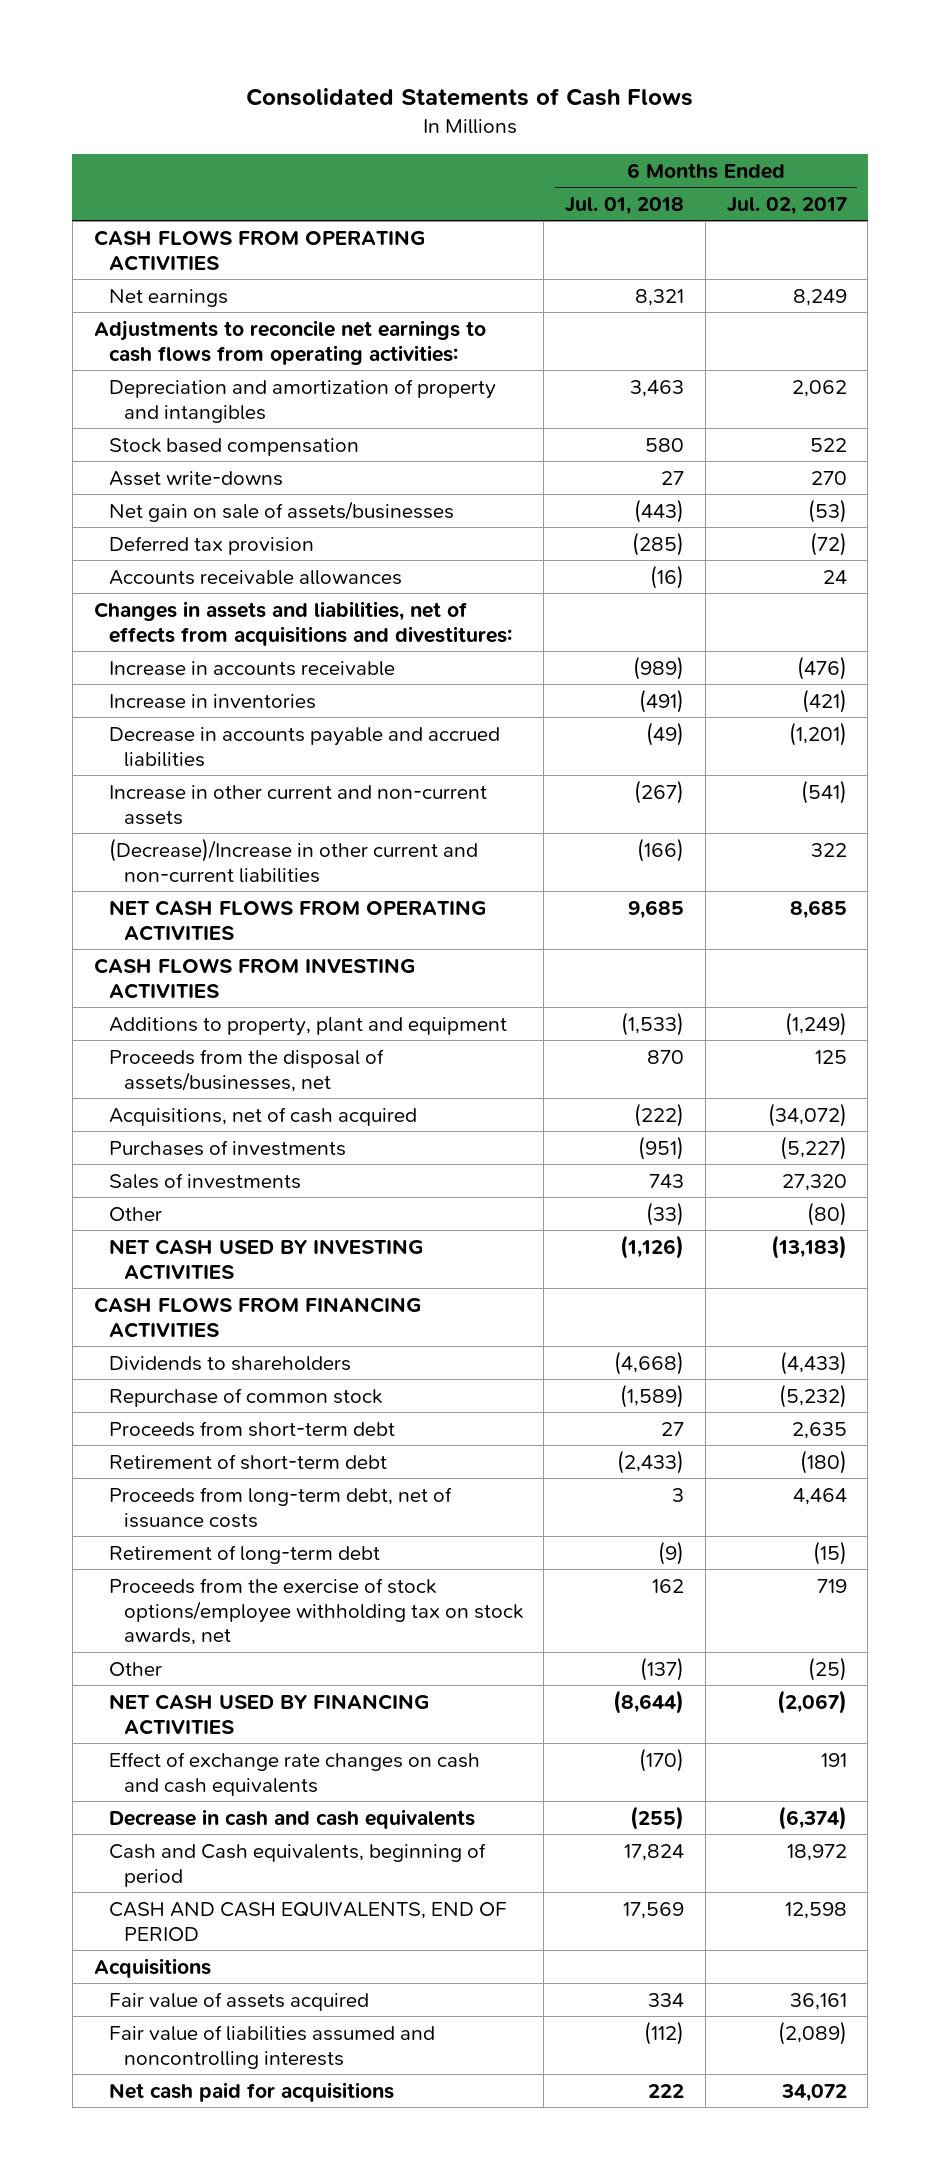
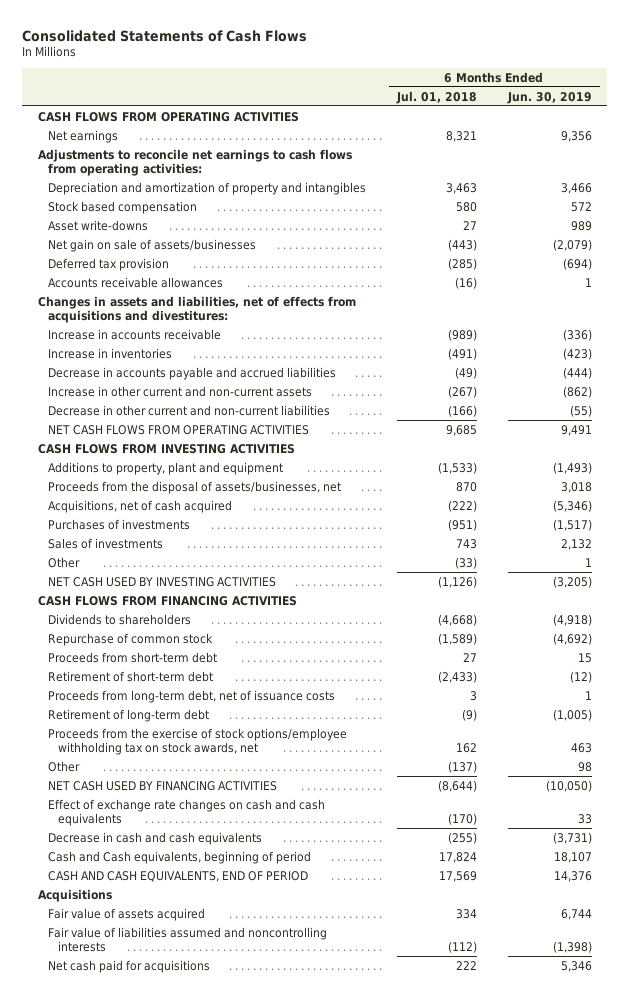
[726,196,847,215] Jul. 02, 2017 -> none
none -> [506,91,592,104] Jun. 30, 2019
[108,837,478,883] (Decrease)/Increase in other current and non-current liabilities -> [48,404,331,416] Decrease in other current and non-current liabilities

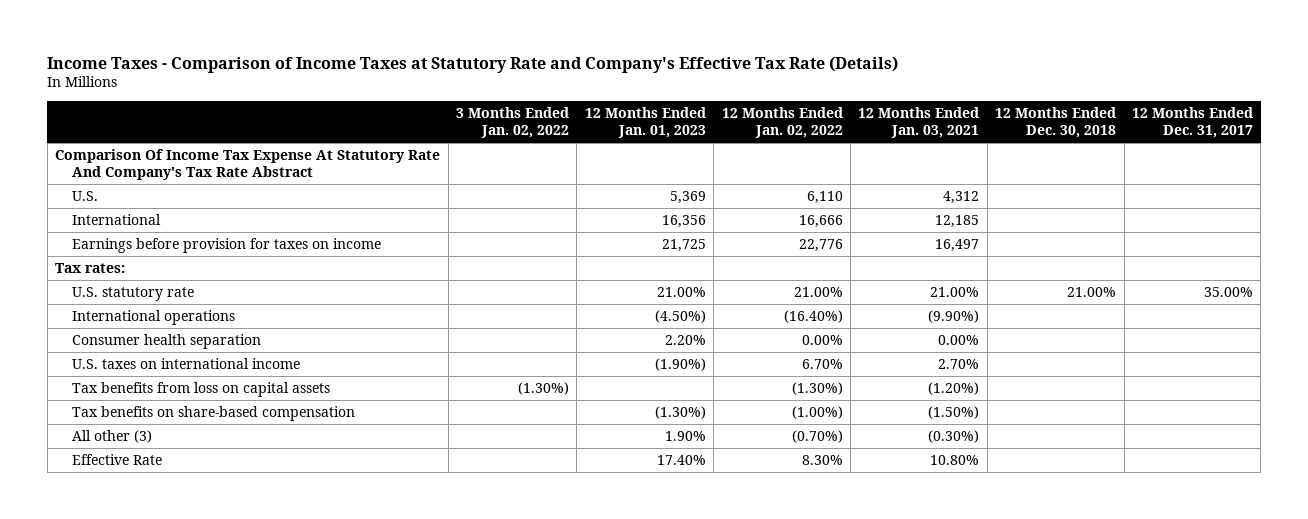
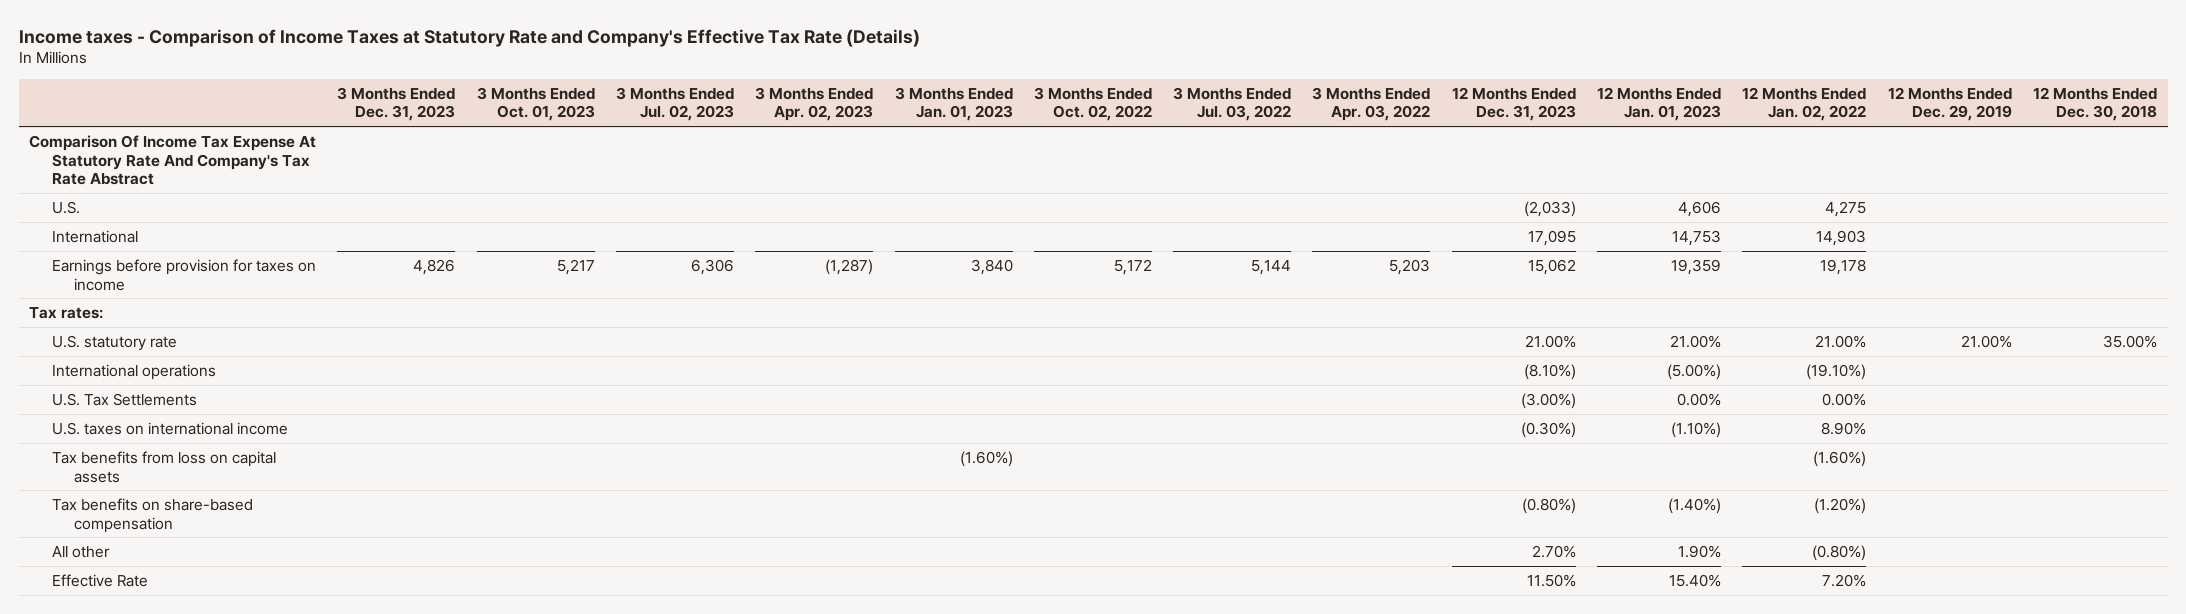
[47,55,899,73] Income Taxes - Comparison of Income Taxes at Statutory Rate and Company's Effective Tax Rate (Details) -> [18,28,920,47] Income taxes - Comparison of Income Taxes at Statutory Rate and Company's Effective Tax Rate (Details)
[456,107,570,139] 3 Months Ended Jan. 02, 2022 -> none
[858,107,980,139] 12 Months Ended Jan. 03, 2021 -> none
[1131,107,1253,139] 12 Months Ended Dec. 31, 2017 -> none
none -> [337,86,456,122] 3 Months Ended Dec. 31, 2023
none -> [476,86,595,122] 3 Months Ended Oct. 01, 2023
none -> [616,86,735,122] 3 Months Ended Jul. 02, 2023
none -> [755,86,874,122] 3 Months Ended Apr. 02, 2023
none -> [894,86,1013,122] 3 Months Ended Jan. 01, 2023
none -> [1033,86,1152,122] 3 Months Ended Oct. 02, 2022
none -> [1173,86,1292,122] 3 Months Ended Jul. 03, 2022
none -> [1312,86,1431,122] 3 Months Ended Apr. 03, 2022
none -> [1451,86,1576,122] 12 Months Ended Dec. 31, 2023
none -> [1887,86,2012,122] 12 Months Ended Dec. 29, 2019
[669,191,706,205] 5,369 -> [1678,200,1722,217] 4,606
[806,191,843,205] 6,110 -> [1825,200,1867,217] 4,275
[661,215,706,229] 16,356 -> [1672,229,1722,246] 14,753
[798,215,843,229] 16,666 -> [1816,229,1867,246] 14,903
[661,239,706,253] 21,725 -> [1671,258,1722,275] 19,359
[798,239,843,253] 22,776 -> [1820,258,1867,275] 19,178
[72,334,262,350] Consumer health separation -> none
[1067,287,1117,298] 21.00% -> [2102,334,2157,348] 35.00%
[654,310,706,324] (4.50%) -> [1667,363,1722,380] (5.00%)
[783,310,843,324] (16.40%) -> [1806,363,1867,380] (19.10%)
none -> [51,392,197,406] U.S. Tax Settlements
[654,358,706,372] (1.90%) -> [1671,421,1722,438] (1.10%)
[801,359,843,370] 6.70% -> [1821,421,1867,435] 8.90%
[791,382,843,396] (1.30%) -> [1813,450,1867,467] (1.60%)
[654,406,706,420] (1.30%) -> [1668,497,1722,514] (1.40%)
[791,406,843,420] (1.00%) -> [1814,497,1867,514] (1.20%)
[72,430,153,444] All other (3) -> [51,545,110,558] All other
[791,430,843,444] (0.70%) -> [1812,544,1867,561] (0.80%)
[656,455,706,466] 17.40% -> [1669,573,1722,587] 15.40%
[801,455,843,466] 8.30% -> [1822,573,1867,587] 7.20%

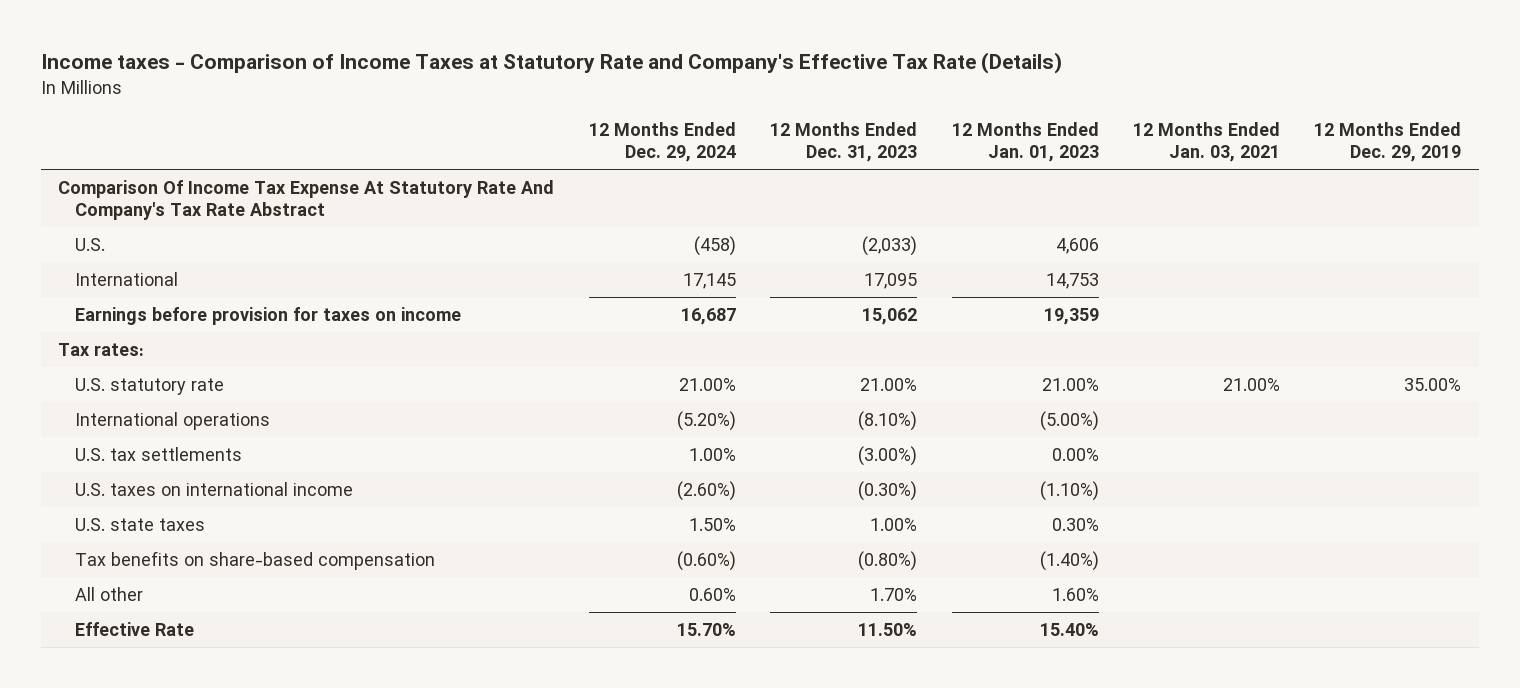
[337,86,456,122] 3 Months Ended Dec. 31, 2023 -> none
[476,86,595,122] 3 Months Ended Oct. 01, 2023 -> none
[616,86,735,122] 3 Months Ended Jul. 02, 2023 -> none
[755,86,874,122] 3 Months Ended Apr. 02, 2023 -> none
[894,86,1013,122] 3 Months Ended Jan. 01, 2023 -> none
[1033,86,1152,122] 3 Months Ended Oct. 02, 2022 -> none
[1173,86,1292,122] 3 Months Ended Jul. 03, 2022 -> none
[1312,86,1431,122] 3 Months Ended Apr. 03, 2022 -> none
[1742,86,1867,122] 12 Months Ended Jan. 02, 2022 -> none
[2032,86,2157,122] 12 Months Ended Dec. 30, 2018 -> none
none -> [588,121,736,163] 12 Months Ended Dec. 29, 2024
none -> [1133,121,1281,163] 12 Months Ended Jan. 03, 2021
[1960,334,2012,348] 21.00% -> [1404,377,1462,391] 35.00%
[51,392,197,406] U.S. Tax Settlements -> [75,446,243,461] U.S. tax settlements
[51,450,276,483] Tax benefits from loss on capital assets -> none
none -> [75,517,206,531] U.S. state taxes
[1531,544,1576,558] 2.70% -> [870,587,918,601] 1.70%
[1678,544,1722,558] 1.90% -> [1051,587,1099,601] 1.60%

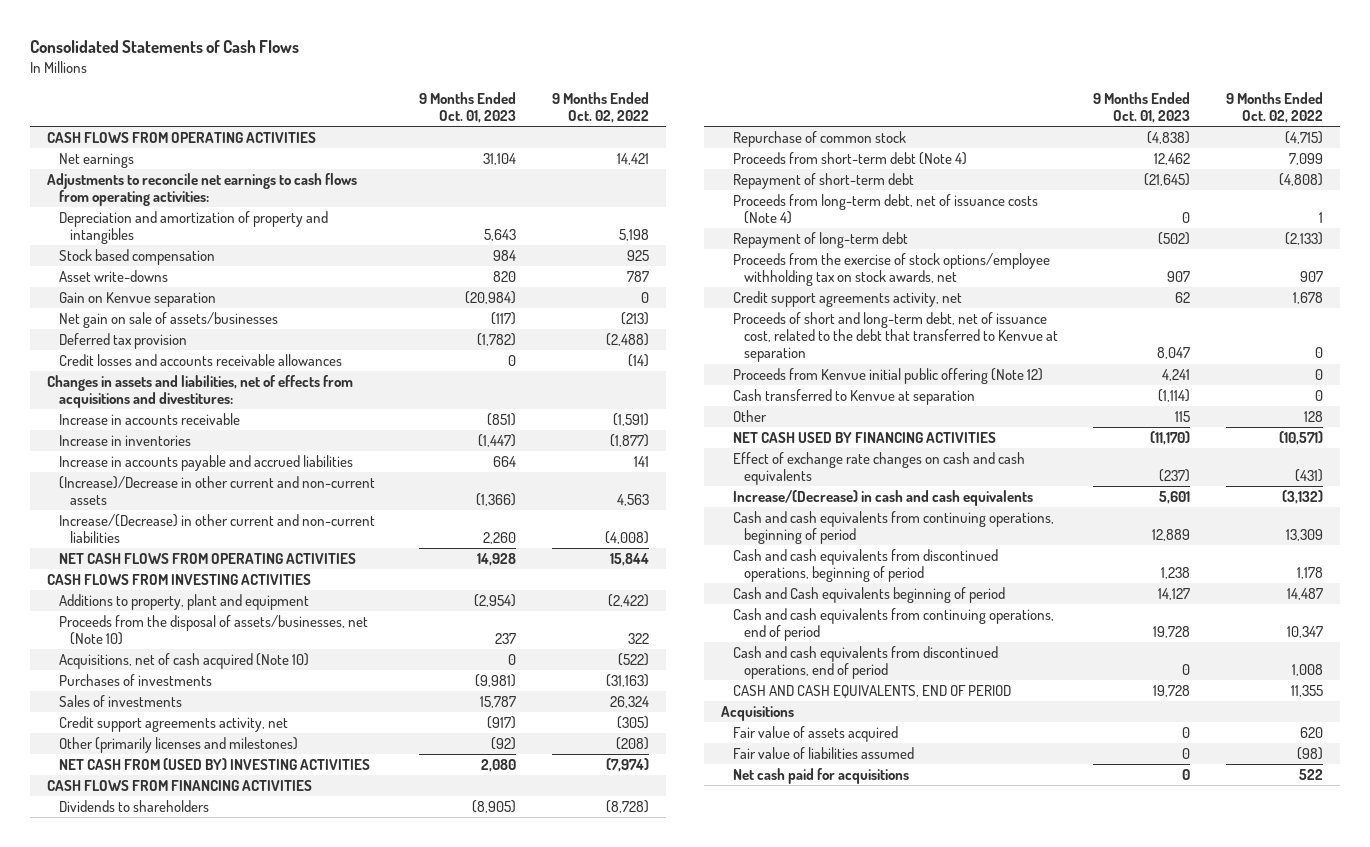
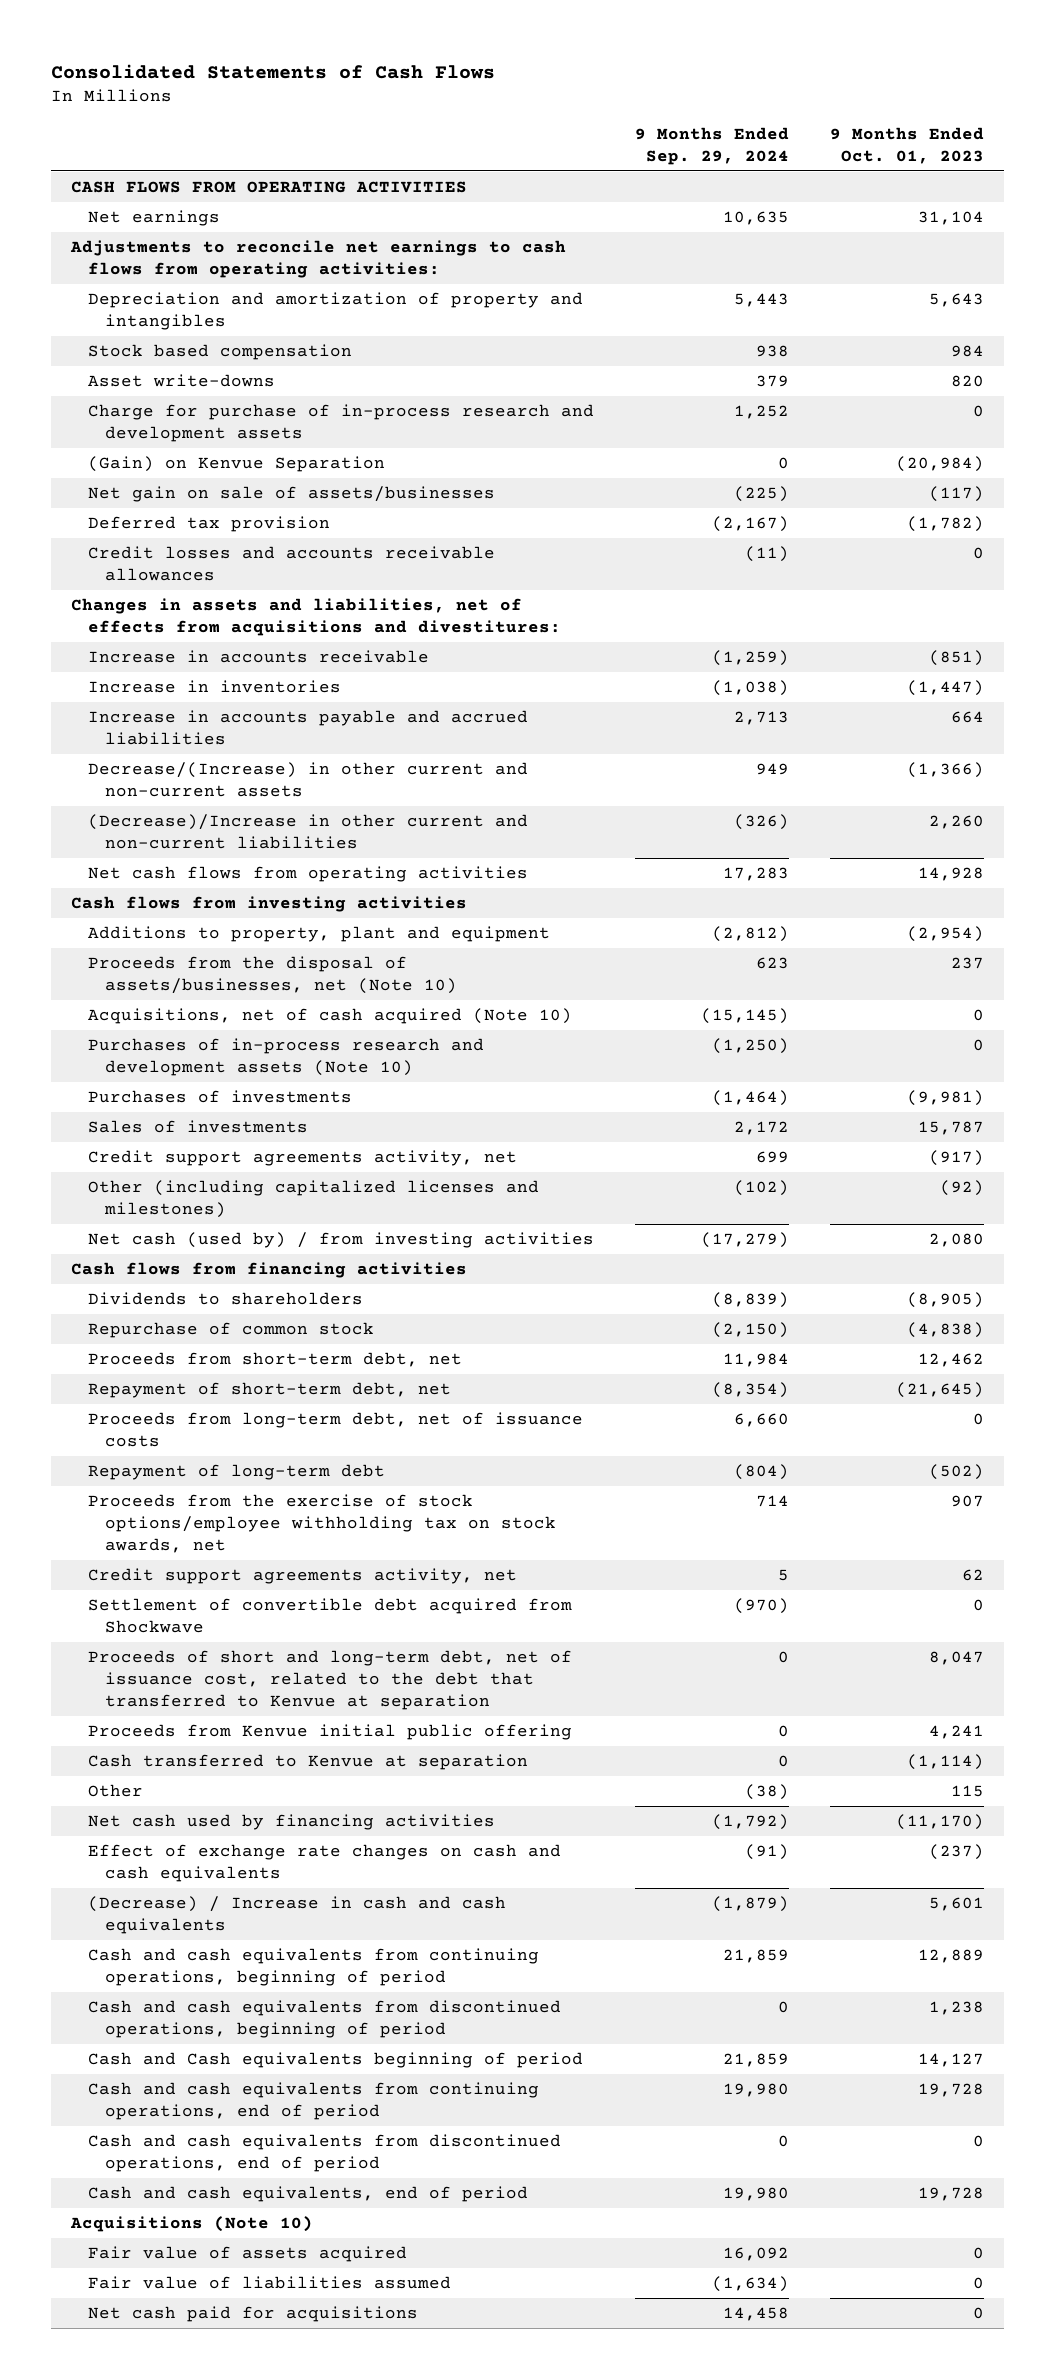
[551,91,649,123] 9 Months Ended Oct. 02, 2022 -> none
none -> [634,126,789,165] 9 Months Ended Sep. 29, 2024
none -> [88,404,595,443] Charge for purchase of in-process research and development assets
[58,291,216,307] Gain on Kenvue separation -> [88,456,386,473] (Gain) on Kenvue Separation
[58,475,375,506] (Increase)/Decrease in other current and non-current assets -> [88,762,529,798] Decrease/(Increase) in other current and non-current assets
[58,513,375,544] Increase/(Decrease) in other current and non-current liabilities -> [88,814,529,850] (Decrease)/Increase in other current and non-current liabilities
[58,552,356,564] NET CASH FLOWS FROM OPERATING ACTIVITIES -> [88,866,529,883] Net cash flows from operating activities
[47,573,312,585] CASH FLOWS FROM INVESTING ACTIVITIES -> [71,896,468,913] Cash flows from investing activities
none -> [88,1038,485,1077] Purchases of in-process research and development assets (Note 10)
[58,736,298,753] Other (primarily licenses and milestones) -> [88,1180,540,1219] Other (including capitalized licenses and milestones)
[58,757,370,770] NET CASH FROM (USED BY) INVESTING ACTIVITIES -> [88,1232,595,1249] Net cash (used by) / from investing activities
[47,779,313,791] CASH FLOWS FROM FINANCING ACTIVITIES -> [71,1262,468,1279] Cash flows from financing activities
[732,151,967,165] Proceeds from short-term debt (Note 4) -> [88,1352,463,1368] Proceeds from short-term debt, net
[732,172,914,189] Repayment of short-term debt -> [88,1382,452,1399] Repayment of short-term debt, net
[732,193,1038,225] Proceeds from long-term debt, net of issuance costs (Note 4) -> [88,1412,584,1448] Proceeds from long-term debt, net of issuance costs
none -> [88,1598,573,1634] Settlement of convertible debt acquired from Shockwave
[732,367,1043,384] Proceeds from Kenvue initial public offering (Note 12) -> [88,1724,573,1741] Proceeds from Kenvue initial public offering
[732,431,996,443] NET CASH USED BY FINANCING ACTIVITIES -> [88,1814,496,1831] Net cash used by financing activities
[732,489,1033,506] Increase/(Decrease) in cash and cash equivalents -> [88,1896,507,1935] (Decrease) / Increase in cash and cash equivalents
[732,684,1011,698] CASH AND CASH EQUIVALENTS, END OF PERIOD -> [88,2186,529,2203] Cash and cash equivalents, end of period
[721,705,795,721] Acquisitions -> [70,2216,314,2233] Acquisitions (Note 10)

